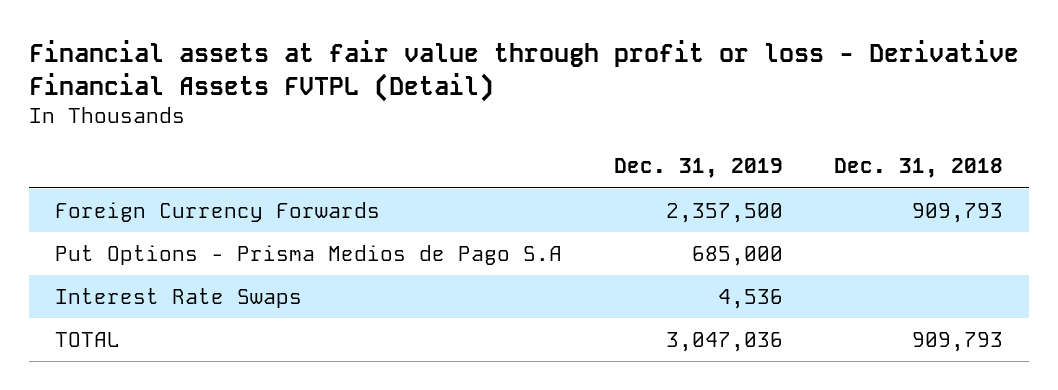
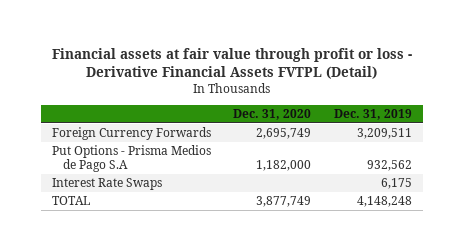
[834,158,1004,179] Dec. 31, 2018 -> none
none -> [233,109,312,121] Dec. 31, 2020
[665,202,783,223] 2,357,500 -> [356,128,412,140] 3,209,511
[691,245,783,266] 685,000 -> [366,160,412,172] 932,562
[717,288,783,309] 4,536 -> [380,178,412,190] 6,175
[665,331,783,352] 3,047,036 -> [356,196,412,208] 4,148,248

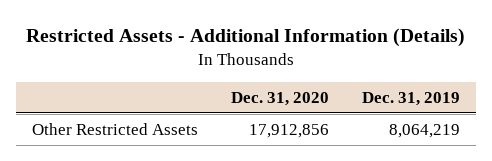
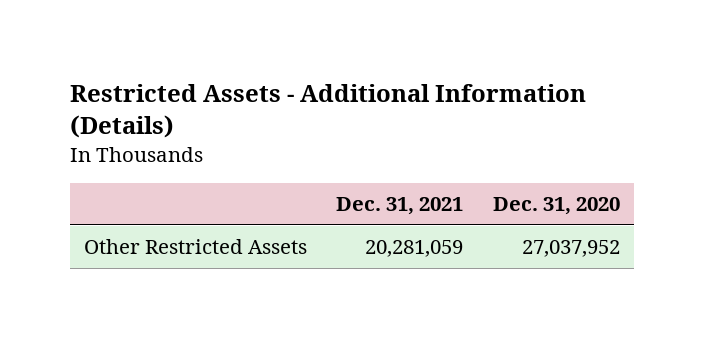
[361,91,460,106] Dec. 31, 2019 -> none
none -> [336,197,464,216] Dec. 31, 2021
[249,123,330,138] 17,912,856 -> [521,240,620,258] 27,037,952

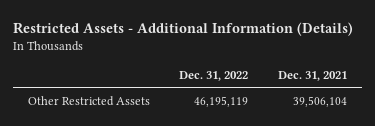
[492,197,620,216] Dec. 31, 2020 -> none
none -> [179,70,249,81] Dec. 31, 2022
[365,240,464,258] 20,281,059 -> [292,95,347,107] 39,506,104

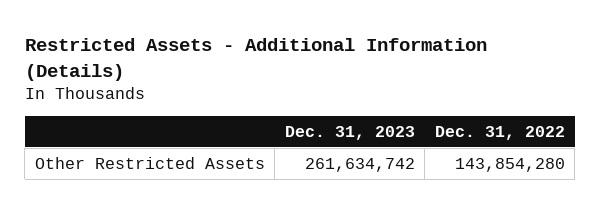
[277,70,347,81] Dec. 31, 2021 -> none
none -> [284,125,415,140] Dec. 31, 2023
[194,95,249,107] 46,195,119 -> [454,157,565,172] 143,854,280

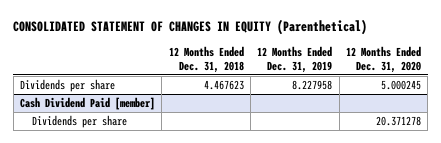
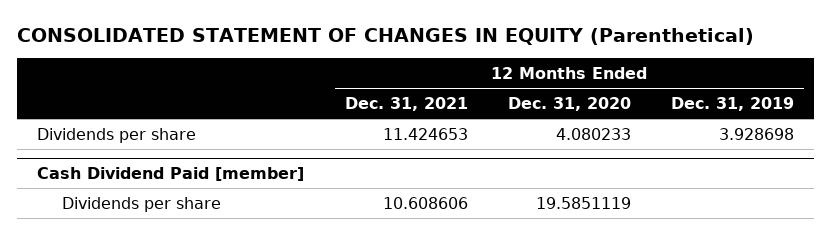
[168,46,244,73] 12 Months Ended Dec. 31, 2018 -> none
none -> [344,97,468,112] Dec. 31, 2021
[292,80,333,91] 8.227958 -> [719,127,795,140] 3.928698
[380,80,421,91] 5.000245 -> [555,127,631,140] 4.080233
[375,116,421,127] 20.371278 -> [535,196,631,209] 19.5851119

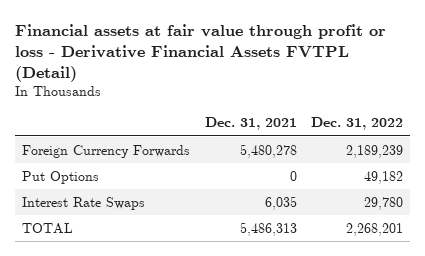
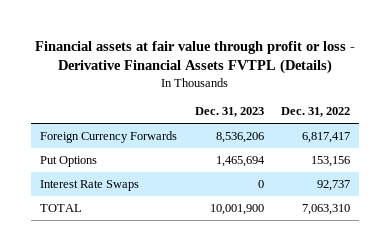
[14,23,386,82] Financial assets at fair value through profit or loss - Derivative Financial Assets FVTPL (Detail) -> [35,40,356,75] Financial assets at fair value through profit or loss - Derivative Financial Assets FVTPL (Details)
[204,117,297,131] Dec. 31, 2021 -> none
none -> [194,107,264,118] Dec. 31, 2023
[346,144,404,158] 2,189,239 -> [302,131,351,143] 6,817,417
[364,170,404,184] 49,182 -> [311,155,351,167] 153,156
[364,196,404,210] 29,780 -> [317,179,351,191] 92,737
[346,222,404,236] 2,268,201 -> [302,203,351,215] 7,063,310

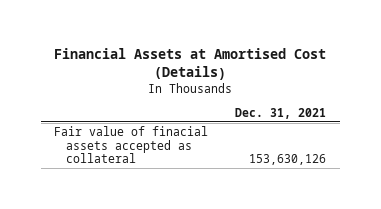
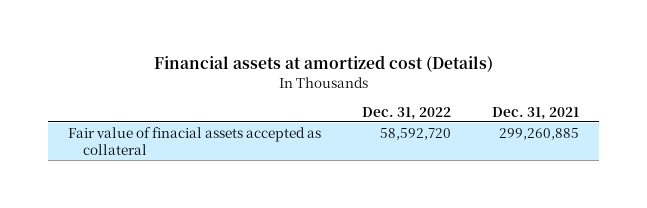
[54,47,327,80] Financial Assets at Amortised Cost (Details) -> [153,55,493,73] Financial assets at amortized cost (Details)
none -> [362,106,452,120] Dec. 31, 2022
[249,154,327,166] 153,630,126 -> [499,128,580,141] 299,260,885

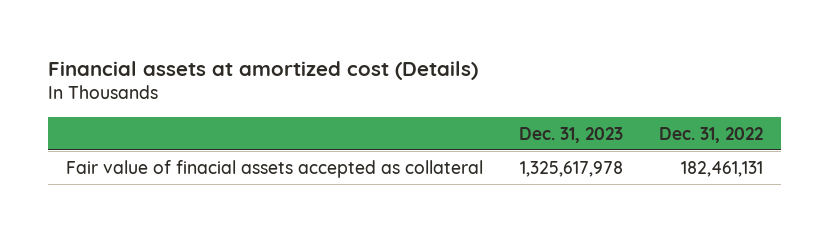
[492,106,580,120] Dec. 31, 2021 -> none
none -> [518,126,623,143] Dec. 31, 2023
[380,128,452,141] 58,592,720 -> [680,160,763,177] 182,461,131

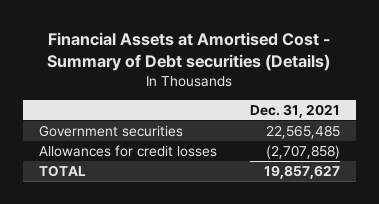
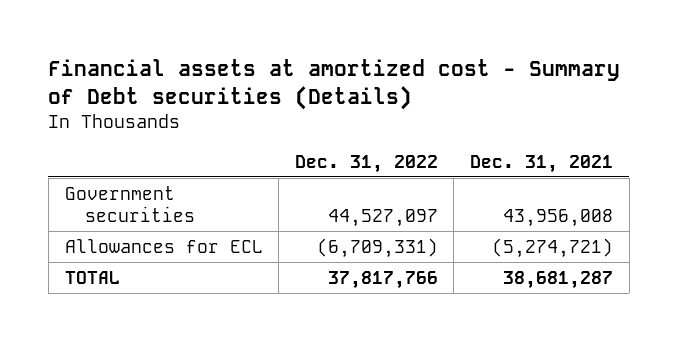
[47,31,331,71] Financial Assets at Amortised Cost - Summary of Debt securities (Details) -> [48,59,621,111] Financial assets at amortized cost - Summary of Debt securities (Details)
none -> [294,154,438,173] Dec. 31, 2022
[265,124,340,139] 22,565,485 -> [503,209,614,228] 43,956,008
[39,144,218,157] Allowances for credit losses -> [64,238,263,253] Allowances for ECL
[265,144,340,159] (2,707,858) -> [492,237,614,258] (5,274,721)
[263,164,340,179] 19,857,627 -> [503,270,614,289] 38,681,287

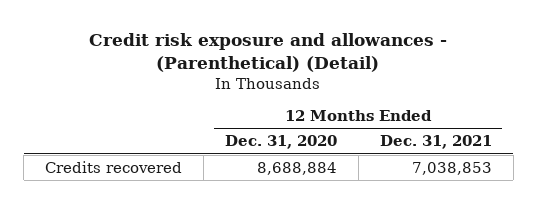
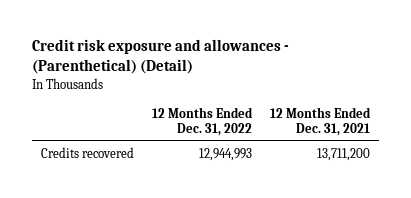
[224,135,337,150] Dec. 31, 2020 -> none
none -> [151,106,253,137] 12 Months Ended Dec. 31, 2022
[411,161,492,175] 7,038,853 -> [317,148,371,162] 13,711,200

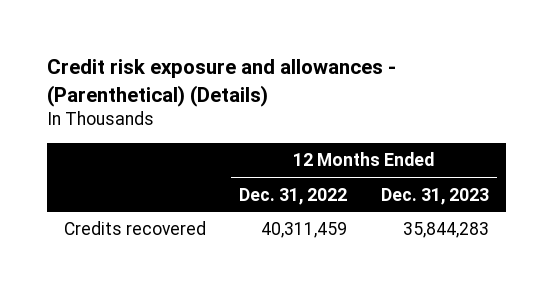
[31,39,289,75] Credit risk exposure and allowances - (Parenthetical) (Detail) -> [46,59,396,107] Credit risk exposure and allowances - (Parenthetical) (Details)
[270,106,372,137] 12 Months Ended Dec. 31, 2021 -> none
none -> [380,187,489,205] Dec. 31, 2023
[198,148,252,162] 12,944,993 -> [261,222,348,239] 40,311,459

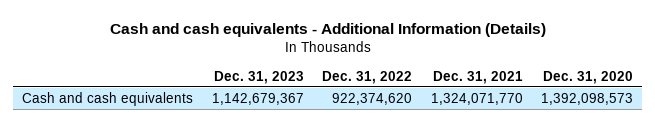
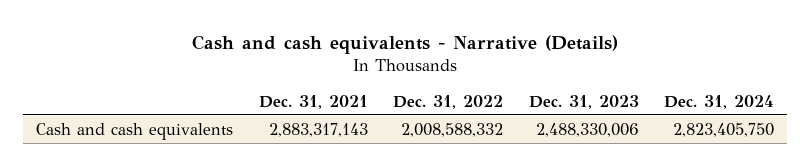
[109,23,546,38] Cash and cash equivalents - Additional Information (Details) -> [192,34,619,54] Cash and cash equivalents - Narrative (Details)
[543,70,634,84] Dec. 31, 2020 -> none
none -> [664,94,775,109] Dec. 31, 2024
[211,93,304,106] 1,142,679,367 -> [535,123,639,138] 2,488,330,006
[332,93,413,106] 922,374,620 -> [401,123,504,138] 2,008,588,332
[430,93,523,106] 1,324,071,770 -> [268,123,368,138] 2,883,317,143

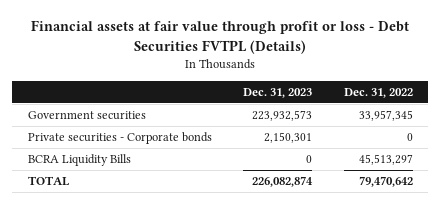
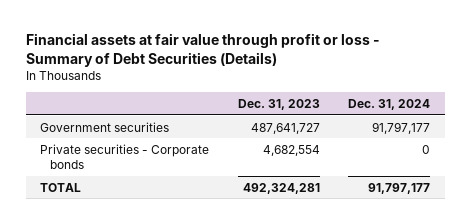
[31,20,410,54] Financial assets at fair value through profit or loss - Debt Securities FVTPL (Details) -> [25,32,380,67] Financial assets at fair value through profit or loss - Summary of Debt Securities (Details)
[343,87,413,98] Dec. 31, 2022 -> none
none -> [348,98,431,110] Dec. 31, 2024
[27,154,131,167] BCRA Liquidity Bills -> none
[252,110,313,122] 223,932,573 -> [250,122,320,134] 487,641,727
[264,132,313,144] 2,150,301 -> [262,144,320,156] 4,682,554
[252,176,314,188] 226,082,874 -> [242,182,320,194] 492,324,281

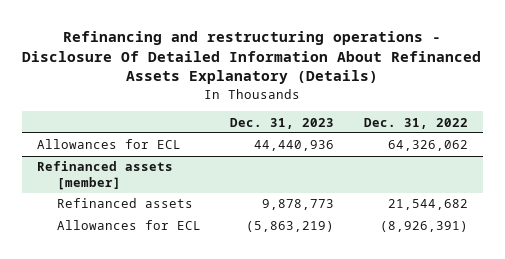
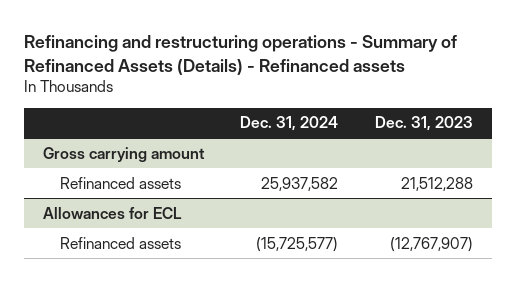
[22,30,482,85] Refinancing and restructuring operations - Disclosure Of Detailed Information About Refinanced Assets Explanatory (Details) -> [24,34,458,75] Refinancing and restructuring operations - Summary of Refinanced Assets (Details) - Refinanced assets
[364,117,469,129] Dec. 31, 2022 -> none
none -> [240,116,339,132] Dec. 31, 2024
[36,139,181,150] Allowances for ECL -> none
[56,220,201,231] Allowances for ECL -> none
[36,161,173,190] Refinanced assets [member] -> [42,146,205,162] Gross carrying amount
[262,199,335,211] 9,878,773 -> [401,176,474,191] 21,512,288
none -> [42,206,182,219] Allowances for ECL
none -> [59,236,181,249] Refinanced assets

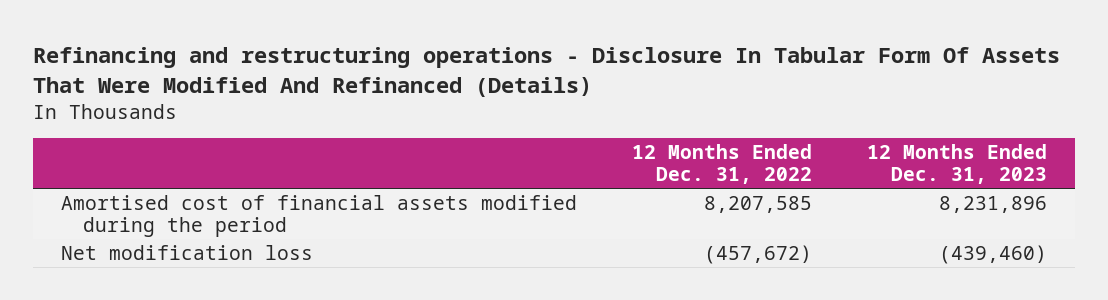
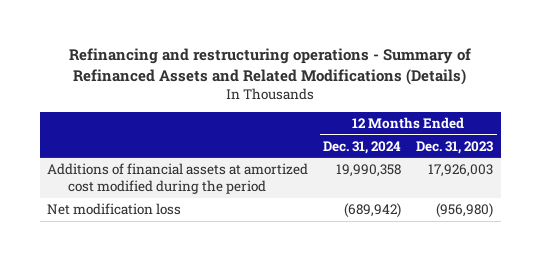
[32,46,1060,97] Refinancing and restructuring operations - Disclosure In Tabular Form Of Assets That Were Modified And Refinanced (Details) -> [69,48,472,85] Refinancing and restructuring operations - Summary of Refinanced Assets and Related Modifications (Details)
[631,144,812,185] 12 Months Ended Dec. 31, 2022 -> none
none -> [323,140,402,154] Dec. 31, 2024
[60,195,577,238] Amortised cost of financial assets modified during the period -> [47,163,309,195] Additions of financial assets at amortized cost modified during the period
[939,196,1048,214] 8,231,896 -> [428,164,494,178] 17,926,003
[939,245,1048,265] (439,460) -> [436,203,494,219] (956,980)

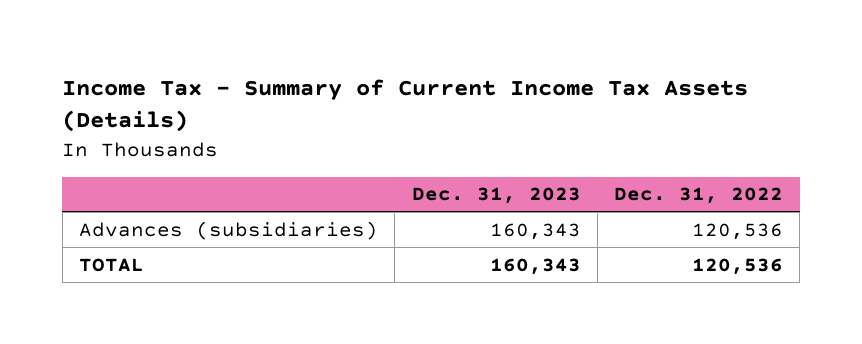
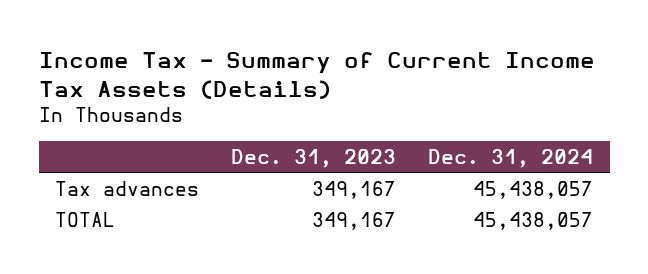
[613,187,783,205] Dec. 31, 2022 -> none
none -> [428,148,594,168] Dec. 31, 2024
[79,220,379,240] Advances (subsidiaries) -> [54,180,199,196] Tax advances
[489,222,581,240] 160,343 -> [312,180,397,199] 349,167
[489,257,581,275] 160,343 -> [312,211,397,230] 349,167

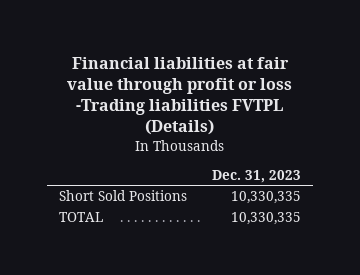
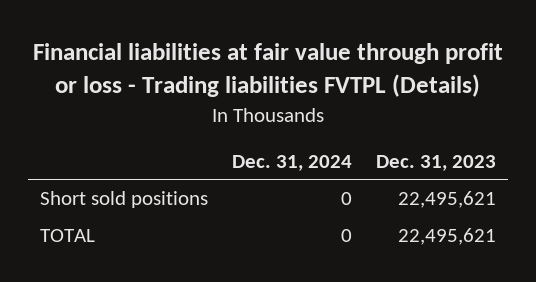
[67,56,293,136] Financial liabilities at fair value through profit or loss -Trading liabilities FVTPL (Details) -> [32,43,503,98] Financial liabilities at fair value through profit or loss - Trading liabilities FVTPL (Details)
none -> [231,155,352,172] Dec. 31, 2024
[59,190,188,202] Short Sold Positions -> [39,191,208,209] Short sold positions
[230,191,301,205] 10,330,335 -> [397,191,496,209] 22,495,621
[230,212,301,226] 10,330,335 -> [397,228,496,246] 22,495,621

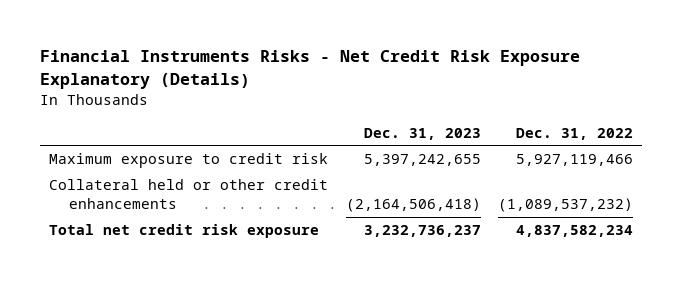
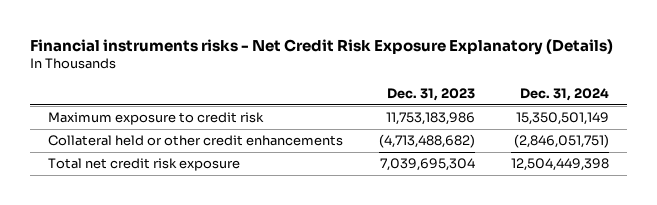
[39,50,580,90] Financial Instruments Risks - Net Credit Risk Exposure Explanatory (Details) -> [30,38,614,55] Financial instruments risks - Net Credit Risk Exposure Explanatory (Details)
[516,127,634,140] Dec. 31, 2022 -> none
none -> [519,87,609,101] Dec. 31, 2024
[363,154,481,167] 5,397,242,655 -> [386,112,476,126] 11,753,183,986
[345,197,481,212] (2,164,506,418) -> [379,134,476,149] (4,713,488,682)
[363,225,481,238] 3,232,736,237 -> [380,158,476,172] 7,039,695,304

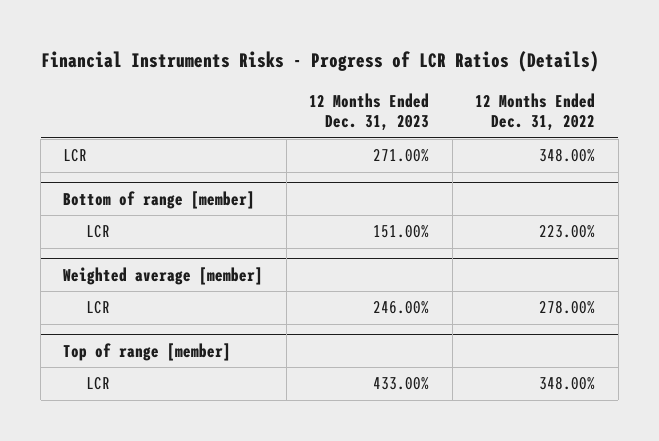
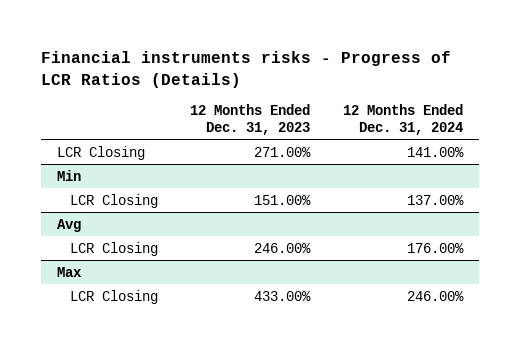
[40,51,599,73] Financial Instruments Risks - Progress of LCR Ratios (Details) -> [40,50,451,88] Financial instruments risks - Progress of LCR Ratios (Details)
[475,92,596,132] 12 Months Ended Dec. 31, 2022 -> none
none -> [342,104,463,136] 12 Months Ended Dec. 31, 2024
[63,149,88,163] LCR -> [57,145,146,160] LCR Closing
[63,190,256,209] Bottom of range [member] -> [57,169,82,181] Min
[86,225,111,239] LCR -> [69,193,158,208] LCR Closing
[63,266,264,285] Weighted average [member] -> [57,218,82,232] Avg
[86,301,111,315] LCR -> [69,241,158,256] LCR Closing
[63,342,232,361] Top of range [member] -> [57,266,83,277] Max
[86,377,111,391] LCR -> [69,289,158,304] LCR Closing

